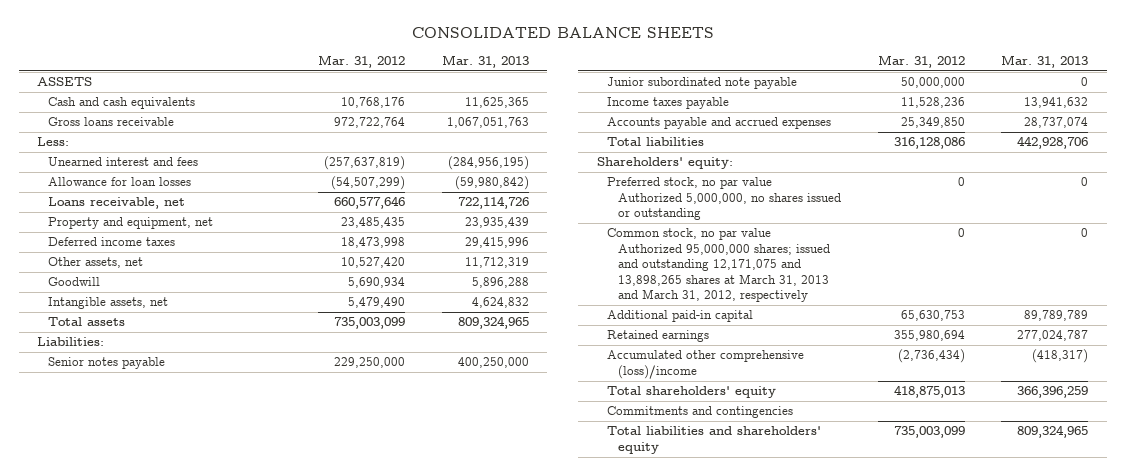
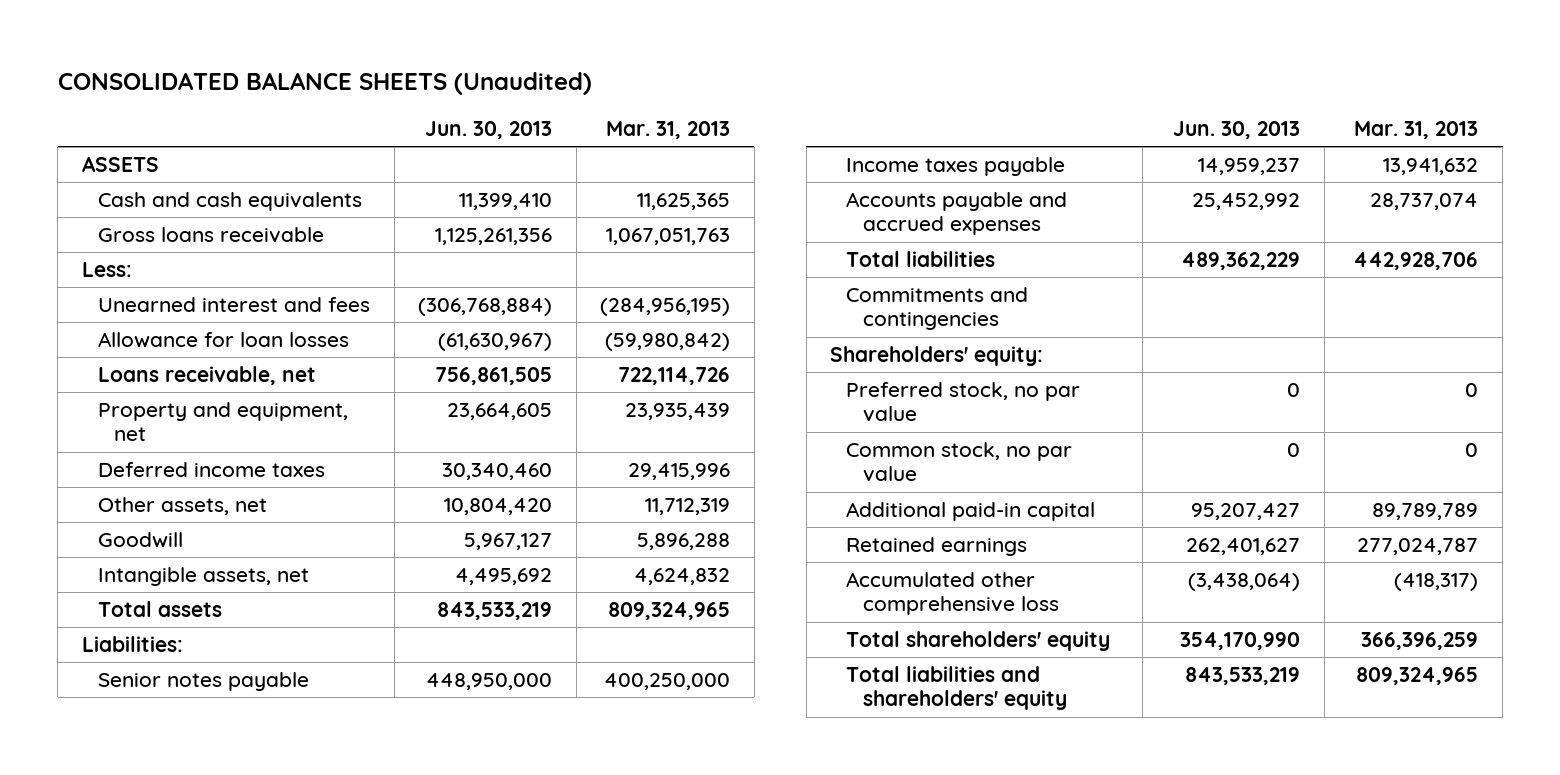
[411,27,714,39] CONSOLIDATED BALANCE SHEETS -> [57,72,592,96] CONSOLIDATED BALANCE SHEETS (Unaudited)
[317,54,405,68] Mar. 31, 2012 -> none
none -> [425,121,553,140] Jun. 30, 2013
[607,77,798,90] Junior subordinated note payable -> none
[607,406,794,419] Commitments and contingencies -> [846,287,1029,331] Commitments and contingencies
[607,177,841,221] Preferred stock, no par value Authorized 5,000,000, no shares issued or outstanding -> [846,382,1081,423] Preferred stock, no par value
[607,228,830,303] Common stock, no par value Authorized 95,000,000 shares; issued and outstanding 12,171,075 and 13,898,265 shares at March 31, 2013 and March 31, 2012, respectively -> [846,442,1073,483] Common stock, no par value
[607,350,805,379] Accumulated other comprehensive (loss)/income -> [846,572,1059,616] Accumulated other comprehensive loss

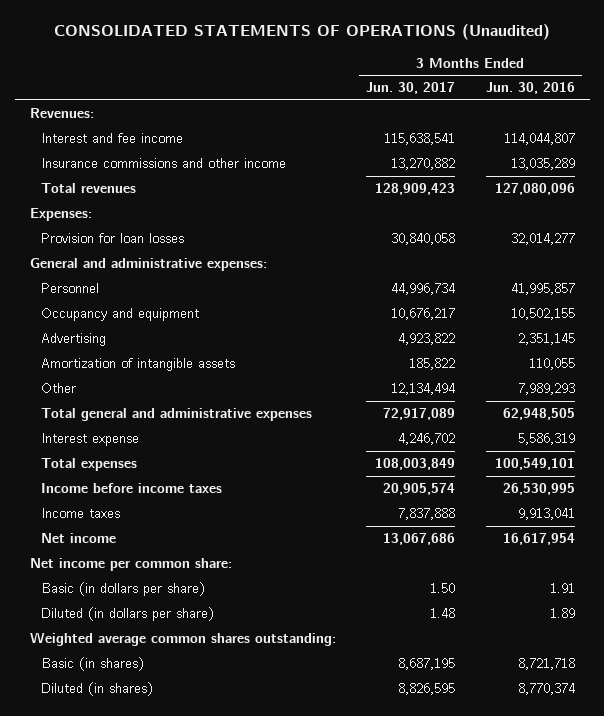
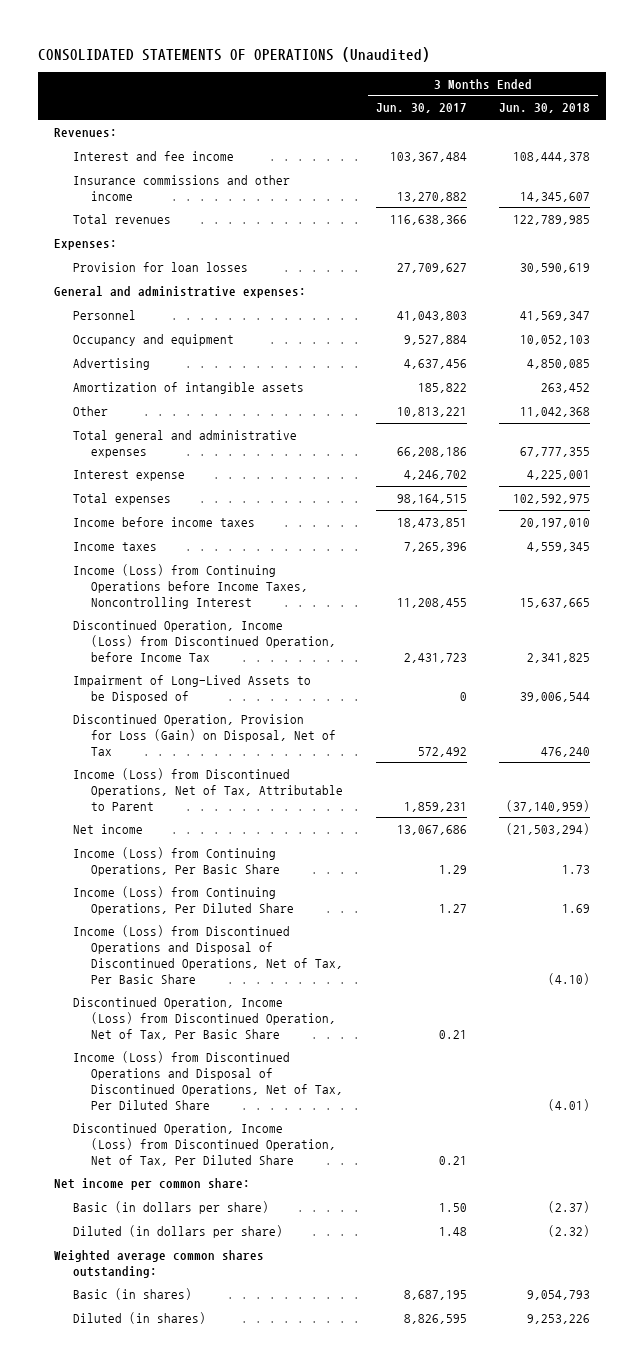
[485,82,575,95] Jun. 30, 2016 -> none
none -> [498,103,590,114] Jun. 30, 2018
[384,133,456,146] 115,638,541 -> [389,152,467,163] 103,367,484
[375,183,456,196] 128,909,423 -> [389,215,467,226] 116,638,366
[391,233,456,246] 30,840,058 -> [396,263,467,274] 27,709,627
[391,283,456,296] 44,996,734 -> [396,311,467,322] 41,043,803
[391,308,456,321] 10,676,217 -> [403,335,467,346] 9,527,884
[398,333,456,346] 4,923,822 -> [403,359,467,370] 4,637,456
[391,383,456,396] 12,134,494 -> [396,407,467,418] 10,813,221
[383,408,456,421] 72,917,089 -> [396,446,467,457] 66,208,186
[375,458,456,471] 108,003,849 -> [396,494,467,505] 98,164,515
[383,483,456,496] 20,905,574 -> [396,518,467,529] 18,473,851
[398,508,456,521] 7,837,888 -> [403,542,467,553] 7,265,396
none -> [72,564,309,609] Income (Loss) from Continuing Operations before Income Taxes, Noncontrolling Interest
none -> [72,620,337,662] Discontinued Operation, Income (Loss) from Discontinued Operation, before Income Tax
none -> [72,675,311,703] Impairment of Long-Lived Assets to be Disposed of
none -> [72,714,337,756] Discontinued Operation, Provision for Loss (Gain) on Disposal, Net of Tax
none -> [72,768,344,811] Income (Loss) from Discontinued Operations, Net of Tax, Attributable to Parent
none -> [72,847,281,876] Income (Loss) from Continuing Operations, Per Basic Share
none -> [72,886,295,915] Income (Loss) from Continuing Operations, Per Diluted Share
none -> [72,925,344,984] Income (Loss) from Discontinued Operations and Disposal of Discontinued Operations, Net of Tax, Per Basic Share
none -> [72,997,337,1040] Discontinued Operation, Income (Loss) from Discontinued Operation, Net of Tax, Per Basic Share
none -> [72,1051,344,1110] Income (Loss) from Discontinued Operations and Disposal of Discontinued Operations, Net of Tax, Per Diluted Share
none -> [72,1123,337,1166] Discontinued Operation, Income (Loss) from Discontinued Operation, Net of Tax, Per Diluted Share

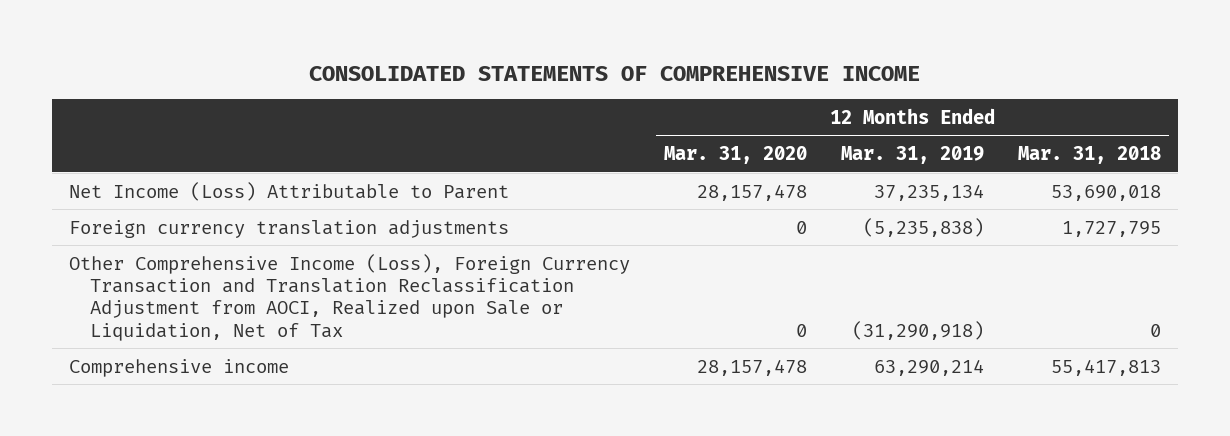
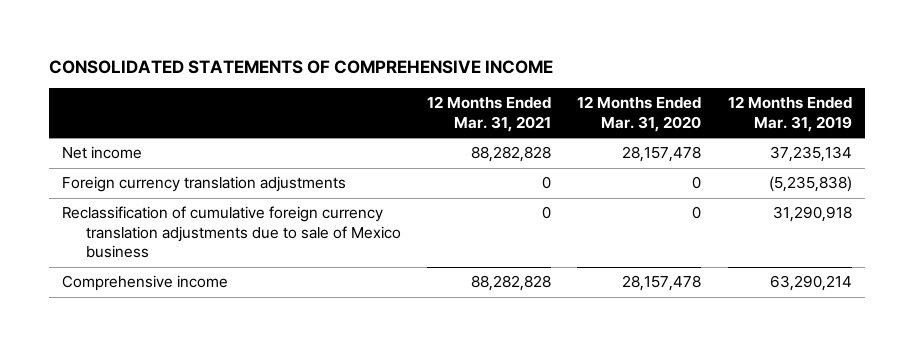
[1017,146,1161,165] Mar. 31, 2018 -> none
none -> [427,96,552,132] 12 Months Ended Mar. 31, 2021
[69,181,510,201] Net Income (Loss) Attributable to Parent -> [62,146,143,160] Net income
[69,253,631,341] Other Comprehensive Income (Loss), Foreign Currency Transaction and Translation Reclassification Adjustment from AOCI, Realized upon Sale or Liquidation, Net of Tax -> [62,206,401,259] Reclassification of cumulative foreign currency translation adjustments due to sale of Mexico business
[852,320,985,340] (31,290,918) -> [772,206,852,223] 31,290,918

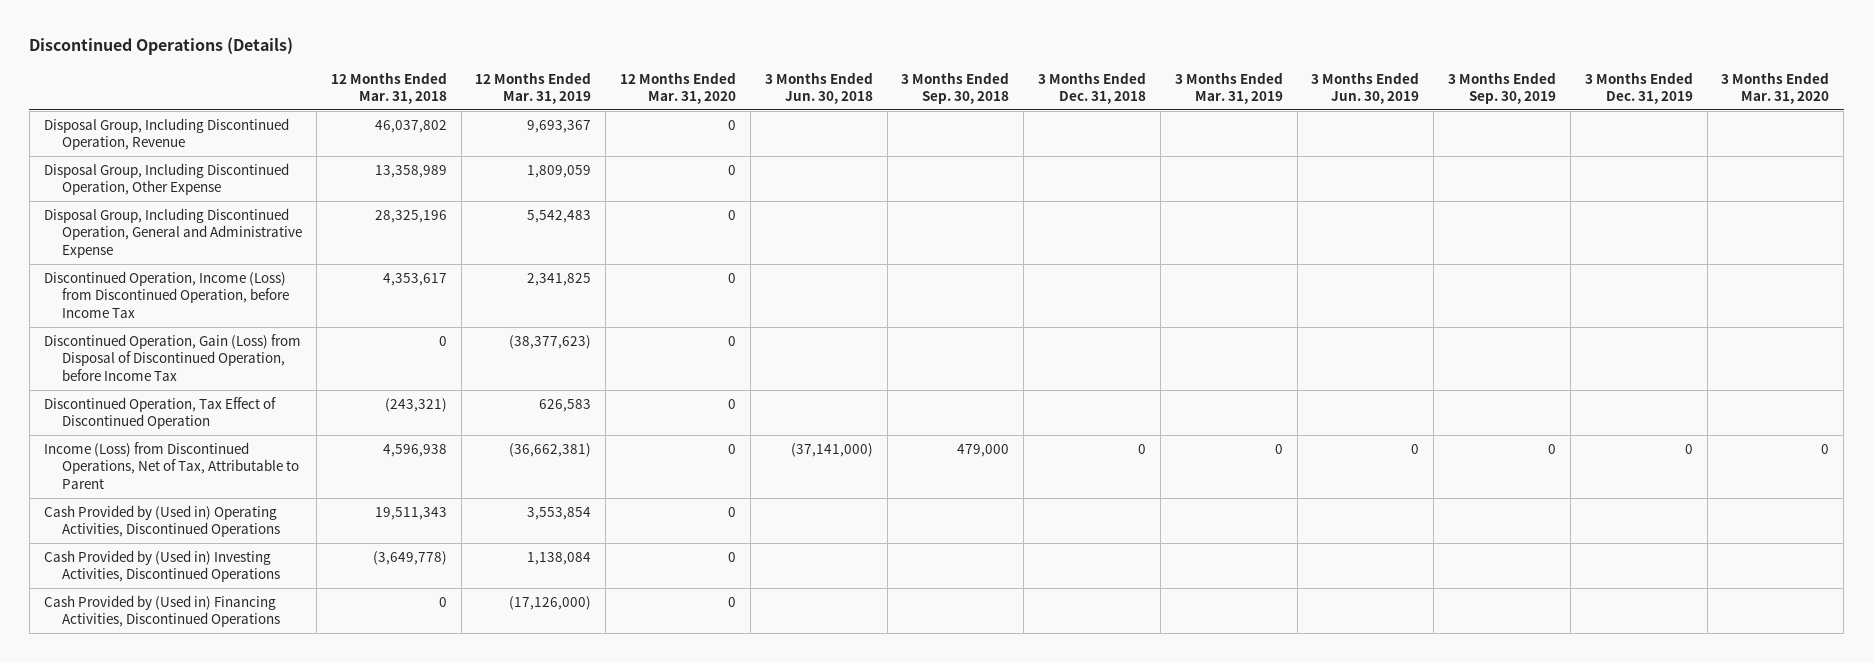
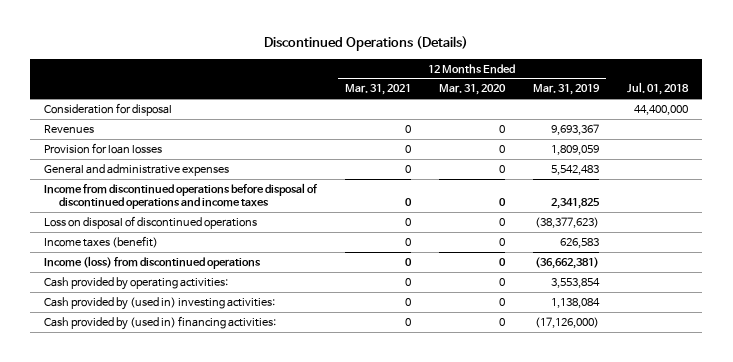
[330,71,447,104] 12 Months Ended Mar. 31, 2018 -> none
[764,71,873,104] 3 Months Ended Jun. 30, 2018 -> none
[901,71,1010,104] 3 Months Ended Sep. 30, 2018 -> none
[1038,71,1147,104] 3 Months Ended Dec. 31, 2018 -> none
[1174,71,1283,104] 3 Months Ended Mar. 31, 2019 -> none
[1311,71,1420,104] 3 Months Ended Jun. 30, 2019 -> none
[1448,71,1557,104] 3 Months Ended Sep. 30, 2019 -> none
[1584,71,1693,104] 3 Months Ended Dec. 31, 2019 -> none
[1721,71,1830,104] 3 Months Ended Mar. 31, 2020 -> none
none -> [345,84,412,96] Mar. 31, 2021
none -> [627,82,690,96] Jul. 01, 2018
none -> [44,102,173,116] Consideration for disposal
[43,118,289,151] Disposal Group, Including Discontinued Operation, Revenue -> [44,124,95,133] Revenues
[43,163,289,196] Disposal Group, Including Discontinued Operation, Other Expense -> [44,142,163,154] Provision for loan losses
[43,208,303,258] Disposal Group, Including Discontinued Operation, General and Administrative Expense -> [44,163,230,176] General and administrative expenses
[43,271,290,318] Discontinued Operation, Income (Loss) from Discontinued Operation, before Income Tax -> [44,182,319,209] Income from discontinued operations before disposal of discontinued operations and income taxes
[43,334,301,381] Discontinued Operation, Gain (Loss) from Disposal of Discontinued Operation, before Income Tax -> [44,215,258,229] Loss on disposal of discontinued operations
[43,397,276,430] Discontinued Operation, Tax Effect of Discontinued Operation -> [44,235,159,248] Income taxes (benefit)
[43,442,300,489] Income (Loss) from Discontinued Operations, Net of Tax, Attributable to Parent -> [44,255,262,269] Income (loss) from discontinued operations
[43,505,281,538] Cash Provided by (Used in) Operating Activities, Discontinued Operations -> [44,276,229,290] Cash provided by operating activities:
[43,550,281,583] Cash Provided by (Used in) Investing Activities, Discontinued Operations -> [44,296,276,310] Cash provided by (used in) investing activities:
[43,595,281,628] Cash Provided by (Used in) Financing Activities, Discontinued Operations -> [44,315,277,330] Cash provided by (used in) financing activities:

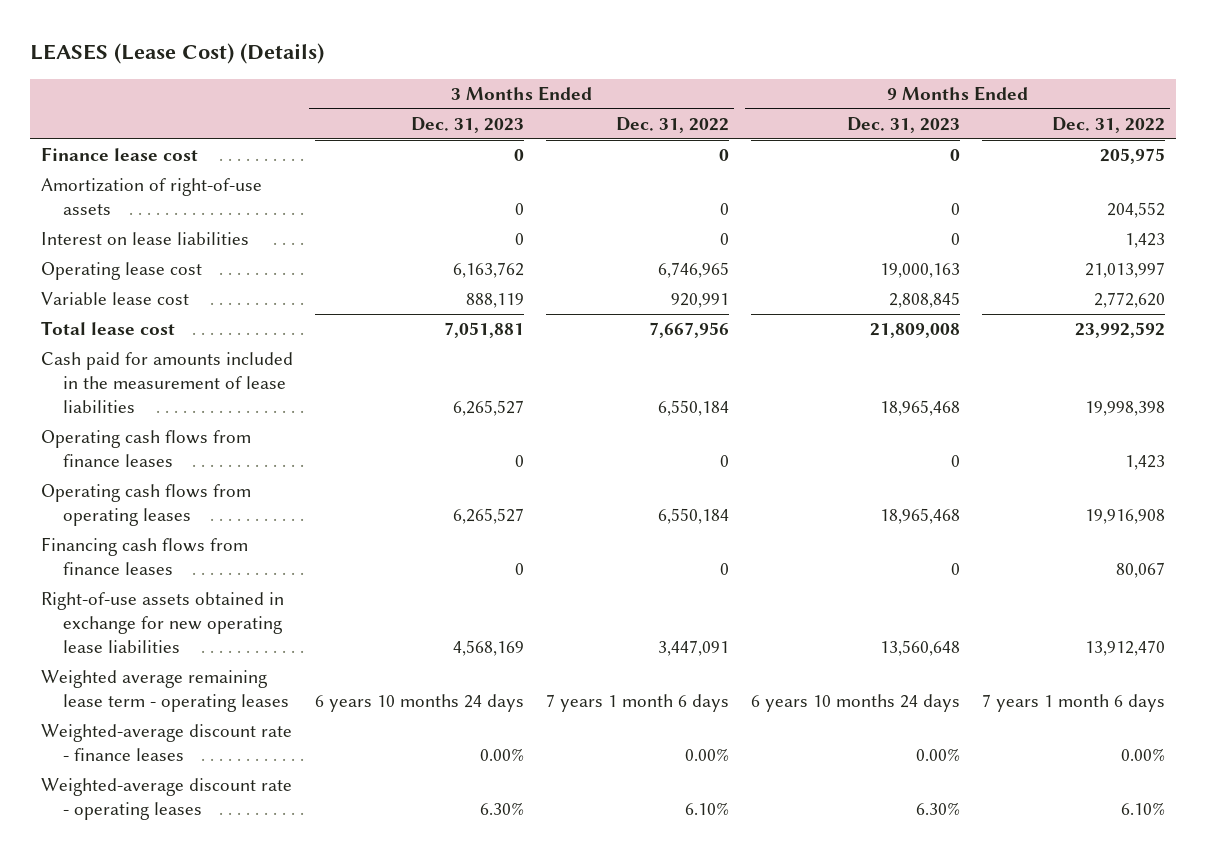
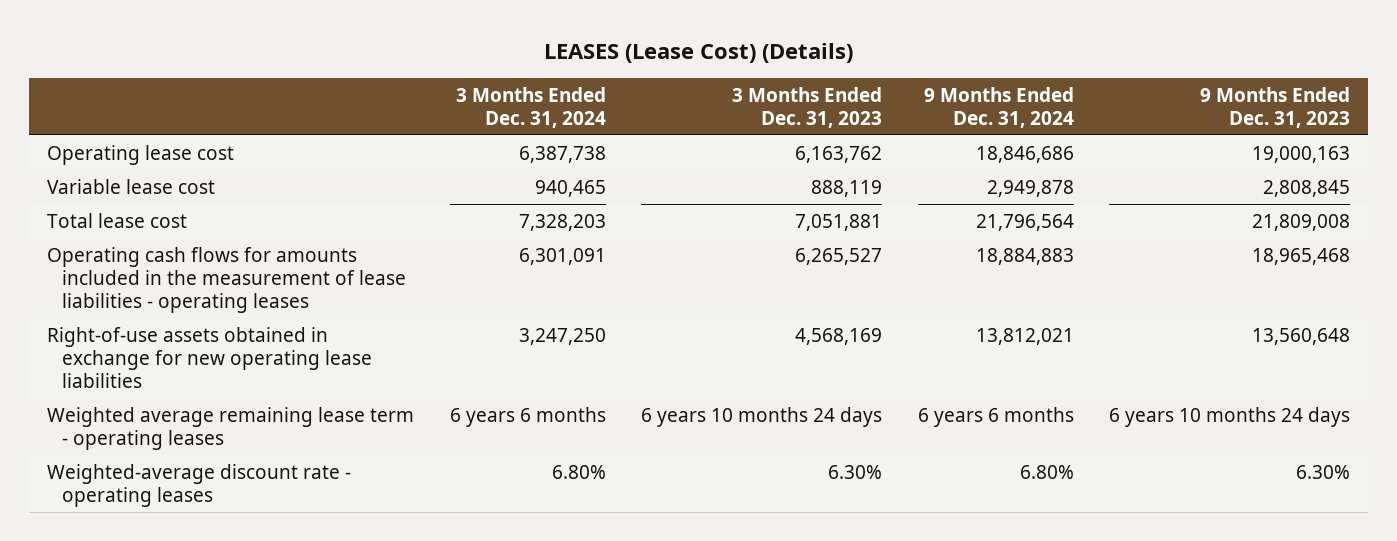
[615,116,729,133] Dec. 31, 2022 -> none
[1051,116,1165,133] Dec. 31, 2022 -> none
none -> [455,86,606,128] 3 Months Ended Dec. 31, 2024
none -> [923,86,1074,128] 9 Months Ended Dec. 31, 2024
[40,147,198,162] Finance lease cost -> none
[40,178,262,216] Amortization of right-of-use assets -> none
[40,232,249,246] Interest on lease liabilities -> none
[40,352,293,413] Cash paid for amounts included in the measurement of lease liabilities -> none
[40,430,251,468] Operating cash flows from finance leases -> none
[40,537,248,576] Financing cash flows from finance leases -> none
[40,484,251,527] Operating cash flows from operating leases -> [47,246,407,313] Operating cash flows for amounts included in the measurement of lease liabilities - operating leases
[40,724,292,762] Weighted-average discount rate - finance leases -> none

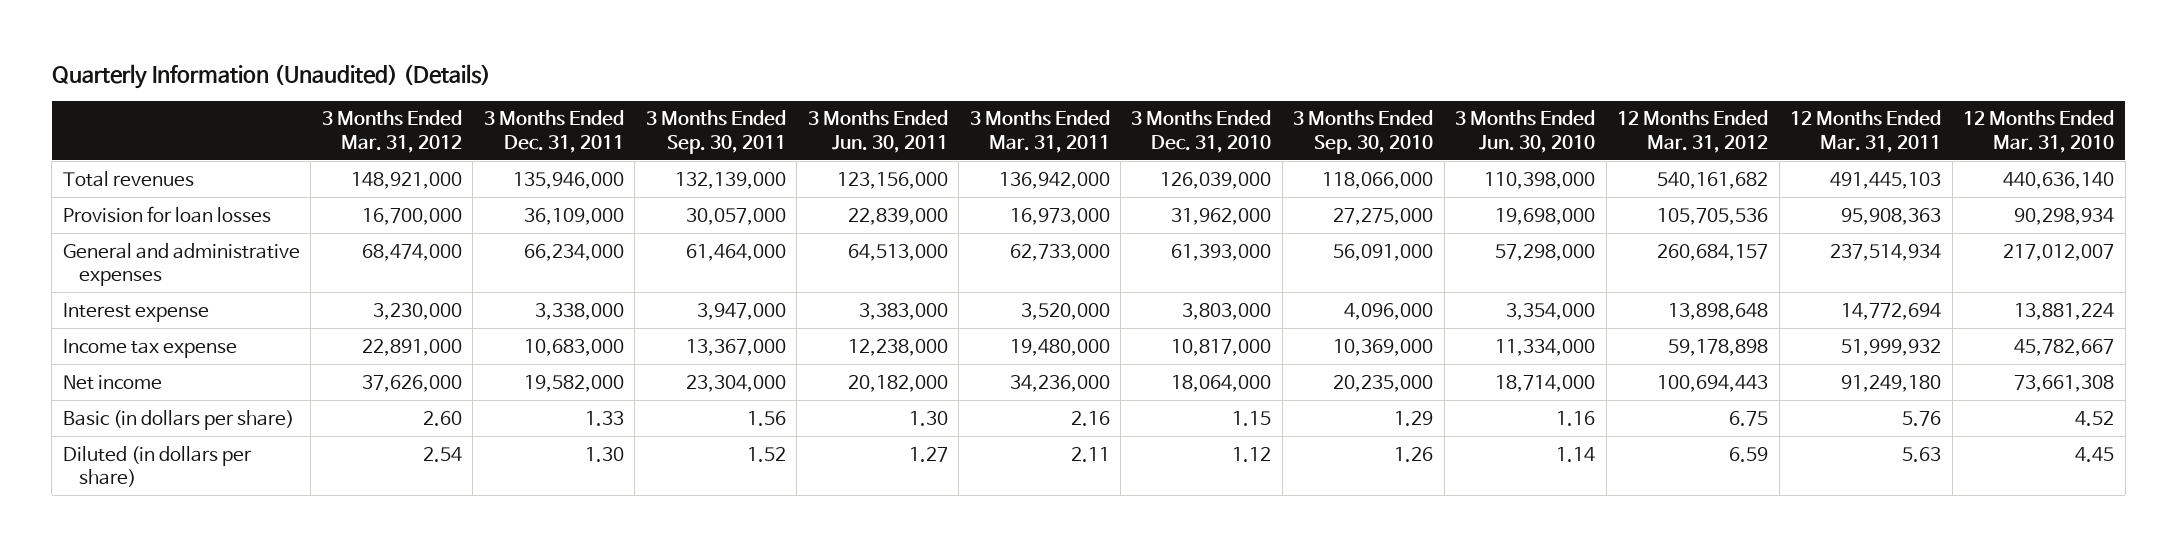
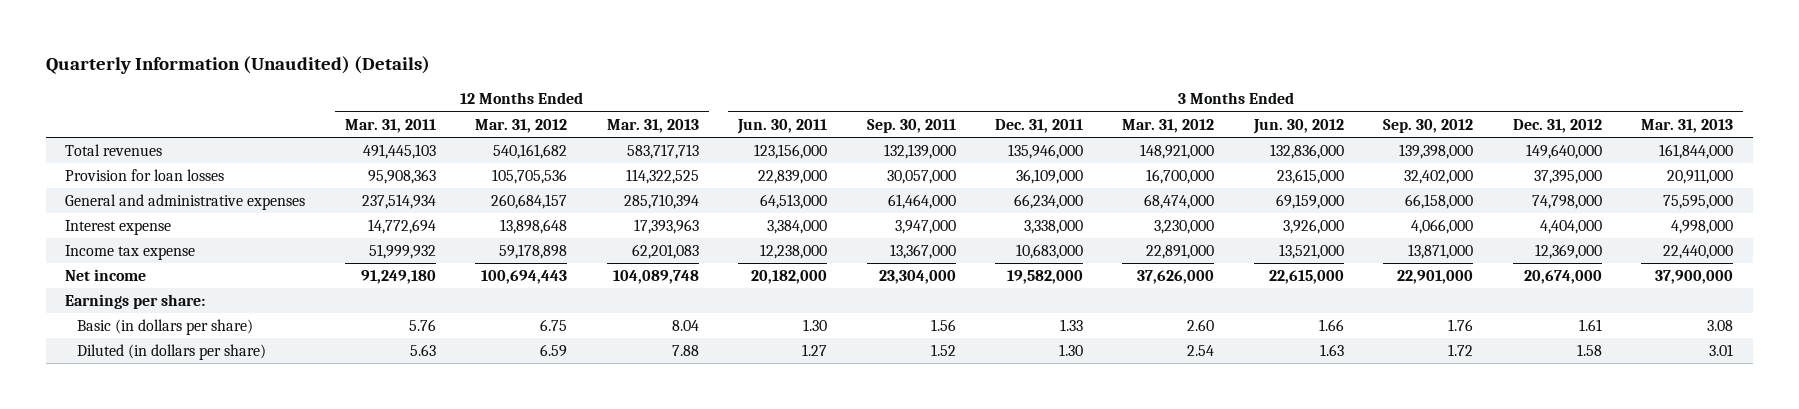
[969,110,1110,153] 3 Months Ended Mar. 31, 2011 -> none
[1131,110,1272,153] 3 Months Ended Dec. 31, 2010 -> none
[1293,110,1434,154] 3 Months Ended Sep. 30, 2010 -> none
[1455,110,1596,153] 3 Months Ended Jun. 30, 2010 -> none
[1963,110,2115,153] 12 Months Ended Mar. 31, 2010 -> none
none -> [606,118,699,133] Mar. 31, 2013
none -> [1252,118,1344,134] Jun. 30, 2012
none -> [1383,118,1474,133] Sep. 30, 2012
none -> [1512,118,1602,133] Dec. 31, 2012
none -> [1641,118,1734,133] Mar. 31, 2013
[858,302,948,320] 3,383,000 -> [767,220,828,235] 3,384,000
none -> [65,294,206,310] Earnings per share:

